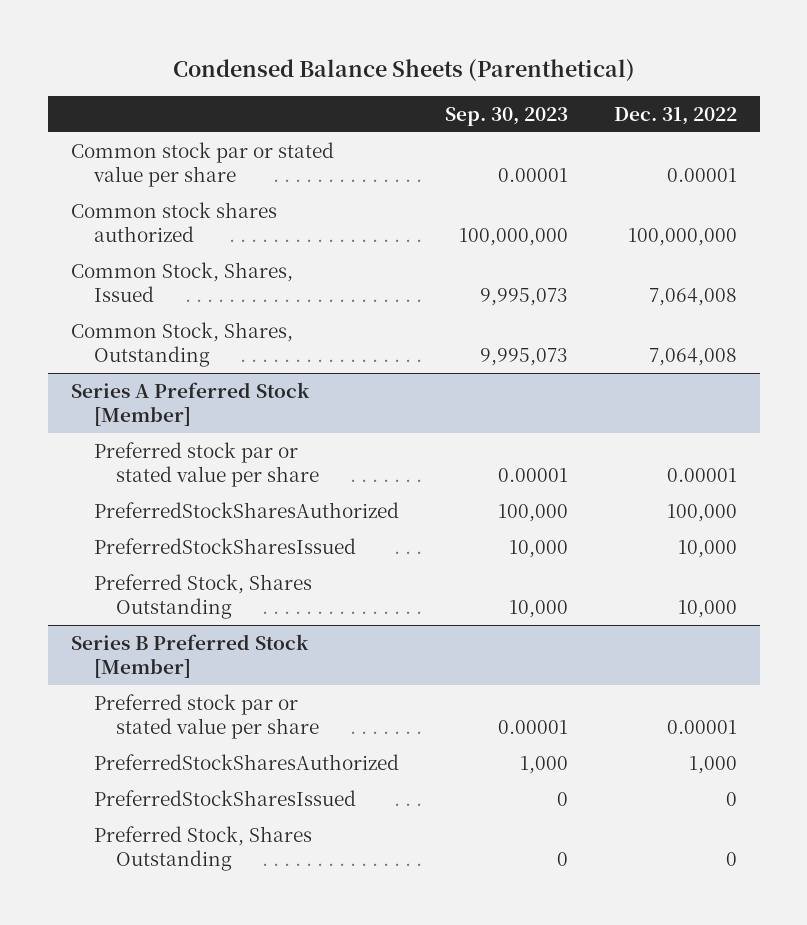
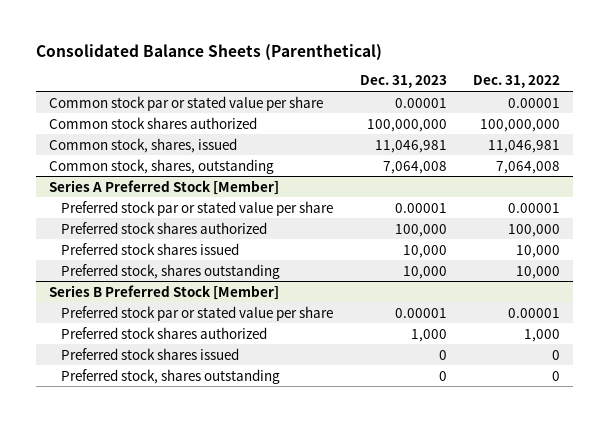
[172,58,635,82] Condensed Balance Sheets (Parenthetical) -> [35,43,382,61] Consolidated Balance Sheets (Parenthetical)
[444,106,568,126] Sep. 30, 2023 -> none
none -> [359,75,447,89] Dec. 31, 2023
[70,261,293,302] Common Stock, Shares, Issued -> [48,137,237,153] Common stock, shares, issued
[648,287,737,306] 7,064,008 -> [488,139,561,153] 11,046,981
[70,321,293,367] Common Stock, Shares, Outstanding -> [48,158,274,174] Common stock, shares, outstanding
[93,501,399,518] PreferredStockSharesAuthorized -> [61,221,268,234] Preferred stock shares authorized
[93,537,356,554] PreferredStockSharesIssued -> [61,242,240,255] Preferred stock shares issued
[93,573,312,619] Preferred Stock, Shares Outstanding -> [61,263,281,279] Preferred stock, shares outstanding
[93,753,399,770] PreferredStockSharesAuthorized -> [61,326,268,339] Preferred stock shares authorized
[93,789,356,806] PreferredStockSharesIssued -> [61,347,240,360] Preferred stock shares issued
[93,825,312,871] Preferred Stock, Shares Outstanding -> [61,368,281,384] Preferred stock, shares outstanding

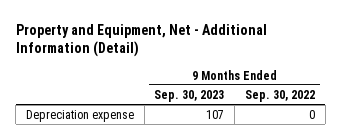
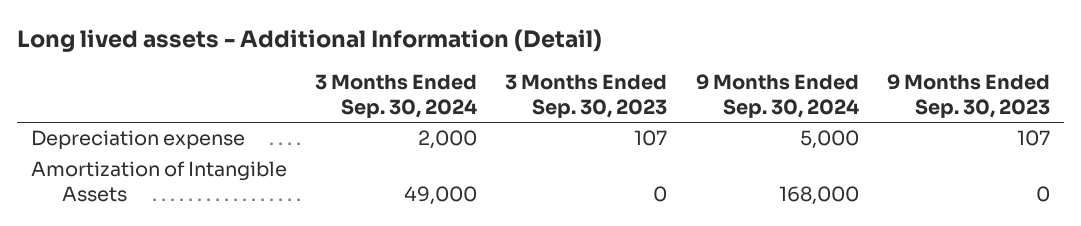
[15,23,267,58] Property and Equipment, Net - Additional Information (Detail) -> [16,29,602,53] Long lived assets - Additional Information (Detail)
[244,90,315,103] Sep. 30, 2022 -> none
none -> [315,74,478,118] 3 Months Ended Sep. 30, 2024
none -> [505,74,668,118] 3 Months Ended Sep. 30, 2023
none -> [695,74,859,118] 9 Months Ended Sep. 30, 2024
none -> [30,161,287,202] Amortization of Intangible Assets

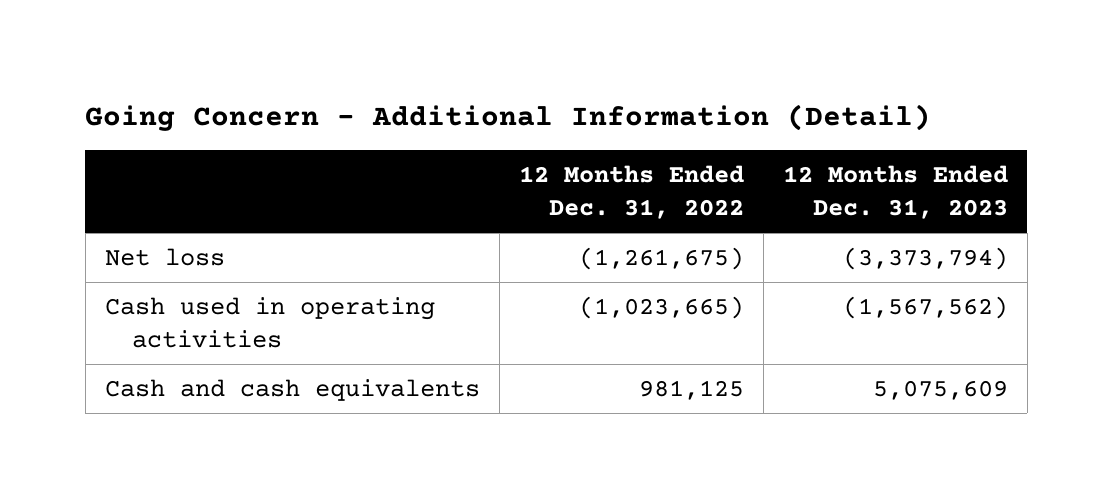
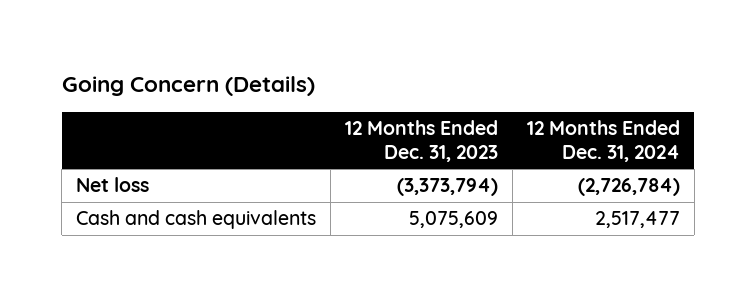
[85,103,932,131] Going Concern - Additional Information (Detail) -> [61,76,315,97] Going Concern (Details)
[518,165,744,220] 12 Months Ended Dec. 31, 2022 -> none
none -> [526,119,680,162] 12 Months Ended Dec. 31, 2024
[104,297,435,348] Cash used in operating activities -> none

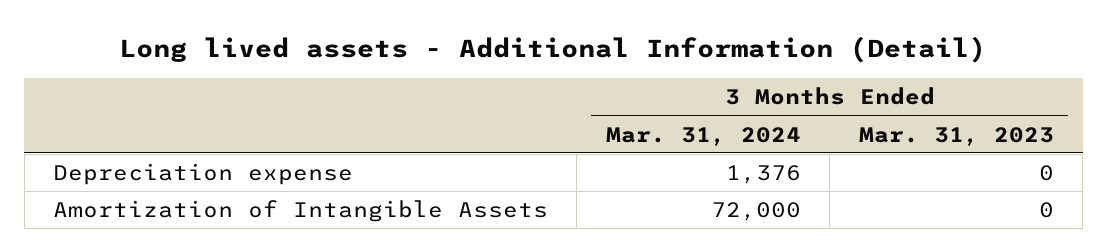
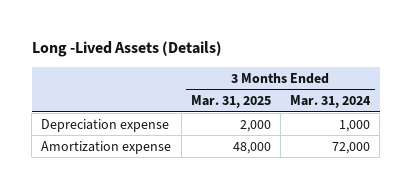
[119,35,987,63] Long lived assets - Additional Information (Detail) -> [31,41,222,58] Long -Lived Assets (Details)
[858,126,1054,146] Mar. 31, 2023 -> none
none -> [190,95,271,109] Mar. 31, 2025
[725,165,801,185] 1,376 -> [339,119,371,132] 1,000
[52,200,548,223] Amortization of Intangible Assets -> [41,140,172,154] Amortization expense

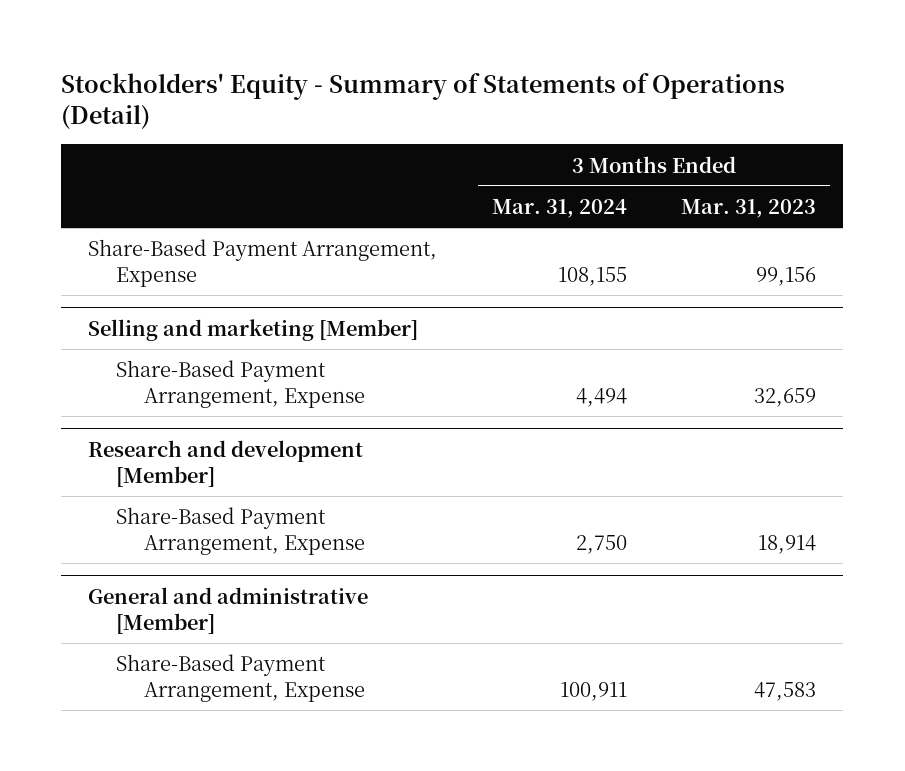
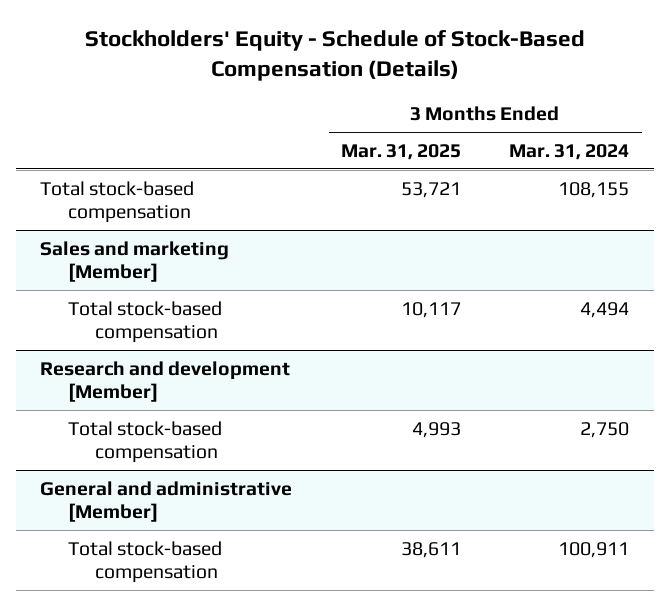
[61,72,786,130] Stockholders' Equity - Summary of Statements of Operations (Detail) -> [84,30,585,82] Stockholders' Equity - Schedule of Stock-Based Compensation (Details)
[681,198,817,218] Mar. 31, 2023 -> none
none -> [340,143,461,160] Mar. 31, 2025
[88,239,438,288] Share-Based Payment Arrangement, Expense -> [40,180,195,224] Total stock-based compensation
[88,319,419,342] Selling and marketing [Member] -> [40,240,230,283] Sales and marketing [Member]
[116,360,366,409] Share-Based Payment Arrangement, Expense -> [67,300,222,344] Total stock-based compensation
[116,507,366,556] Share-Based Payment Arrangement, Expense -> [67,420,222,464] Total stock-based compensation
[116,654,366,703] Share-Based Payment Arrangement, Expense -> [67,540,222,584] Total stock-based compensation

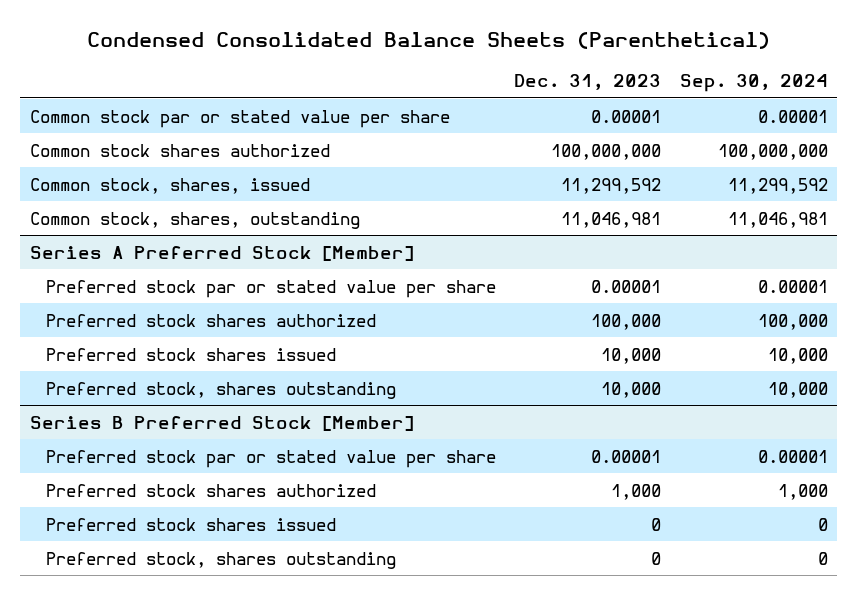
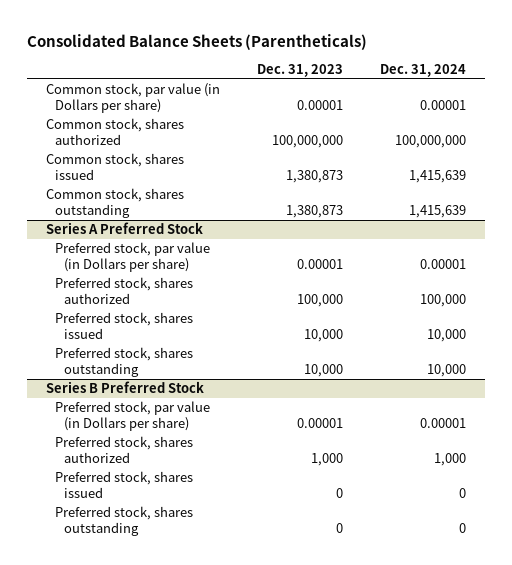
[86,31,770,49] Condensed Consolidated Balance Sheets (Parenthetical) -> [26,34,367,51] Consolidated Balance Sheets (Parentheticals)
[679,73,828,92] Sep. 30, 2024 -> none
none -> [380,64,467,78] Dec. 31, 2024
[29,109,450,128] Common stock par or stated value per share -> [45,83,220,113] Common stock, par value (in Dollars per share)
[29,143,330,157] Common stock shares authorized -> [45,118,184,145] Common stock, shares authorized
[29,177,310,194] Common stock, shares, issued -> [45,153,184,180] Common stock, shares issued
[561,177,662,194] 11,299,592 -> [285,169,343,183] 1,380,873
[29,211,360,229] Common stock, shares, outstanding -> [45,188,184,218] Common stock, shares outstanding
[561,211,662,228] 11,046,981 -> [285,204,343,218] 1,380,873
[29,245,414,261] Series A Preferred Stock [Member] -> [45,222,203,235] Series A Preferred Stock
[45,279,496,298] Preferred stock par or stated value per share -> [55,242,211,272] Preferred stock, par value (in Dollars per share)
[45,313,376,327] Preferred stock shares authorized -> [55,277,194,304] Preferred stock, shares authorized
[45,347,336,361] Preferred stock shares issued -> [55,312,194,339] Preferred stock, shares issued
[29,415,414,431] Series B Preferred Stock [Member] -> [45,381,204,394] Series B Preferred Stock
[45,449,496,468] Preferred stock par or stated value per share -> [55,401,211,431] Preferred stock, par value (in Dollars per share)
[45,483,376,497] Preferred stock shares authorized -> [55,436,194,463] Preferred stock, shares authorized
[45,517,336,531] Preferred stock shares issued -> [55,471,194,498] Preferred stock, shares issued

